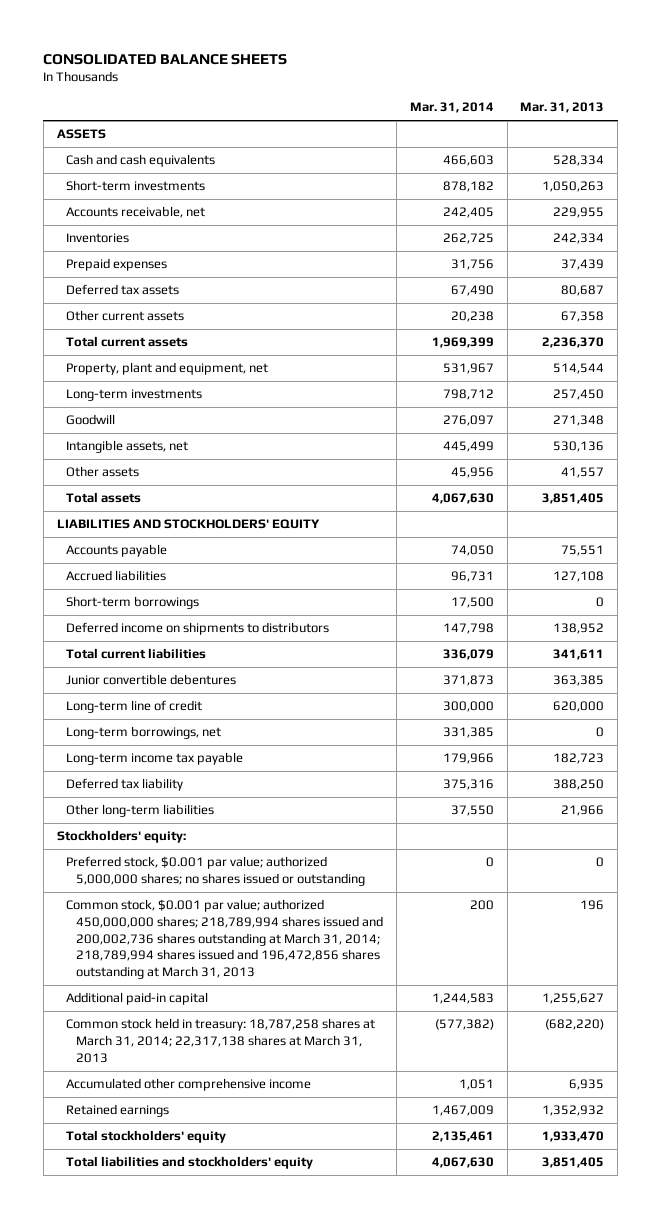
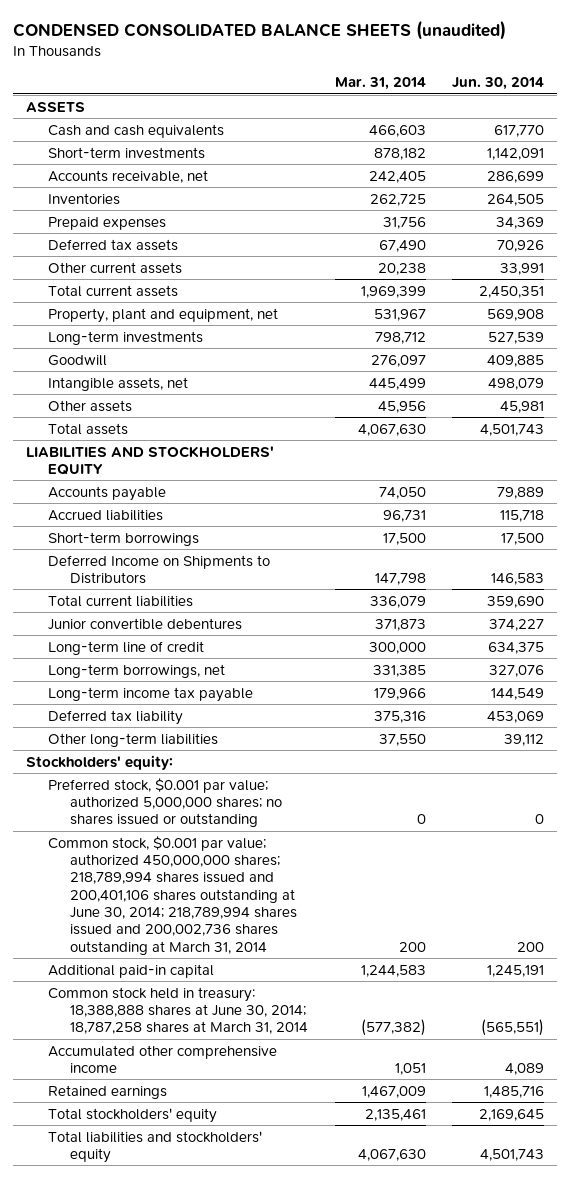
[43,53,288,65] CONSOLIDATED BALANCE SHEETS -> [12,19,506,40] CONDENSED CONSOLIDATED BALANCE SHEETS (unaudited)
[520,102,605,114] Mar. 31, 2013 -> none
none -> [452,77,545,91] Jun. 30, 2014
[66,622,330,636] Deferred income on shipments to distributors -> [48,554,271,584] Deferred Income on Shipments to Distributors
[66,899,384,980] Common stock, $0.001 par value; authorized 450,000,000 shares; 218,789,994 shares issued and 200,002,736 shares outstanding at March 31, 2014; 218,789,994 shares issued and 196,472,856 shares outstanding at March 31, 2013 -> [48,835,298,955] Common stock, $0.001 par value; authorized 450,000,000 shares; 218,789,994 shares issued and 200,401,106 shares outstanding at June 30, 2014; 218,789,994 shares issued and 200,002,736 shares outstanding at March 31, 2014
[66,1018,376,1063] Common stock held in treasury: 18,787,258 shares at March 31, 2014; 22,317,138 shares at March 31, 2013 -> [48,986,309,1035] Common stock held in treasury: 18,388,888 shares at June 30, 2014; 18,787,258 shares at March 31, 2014

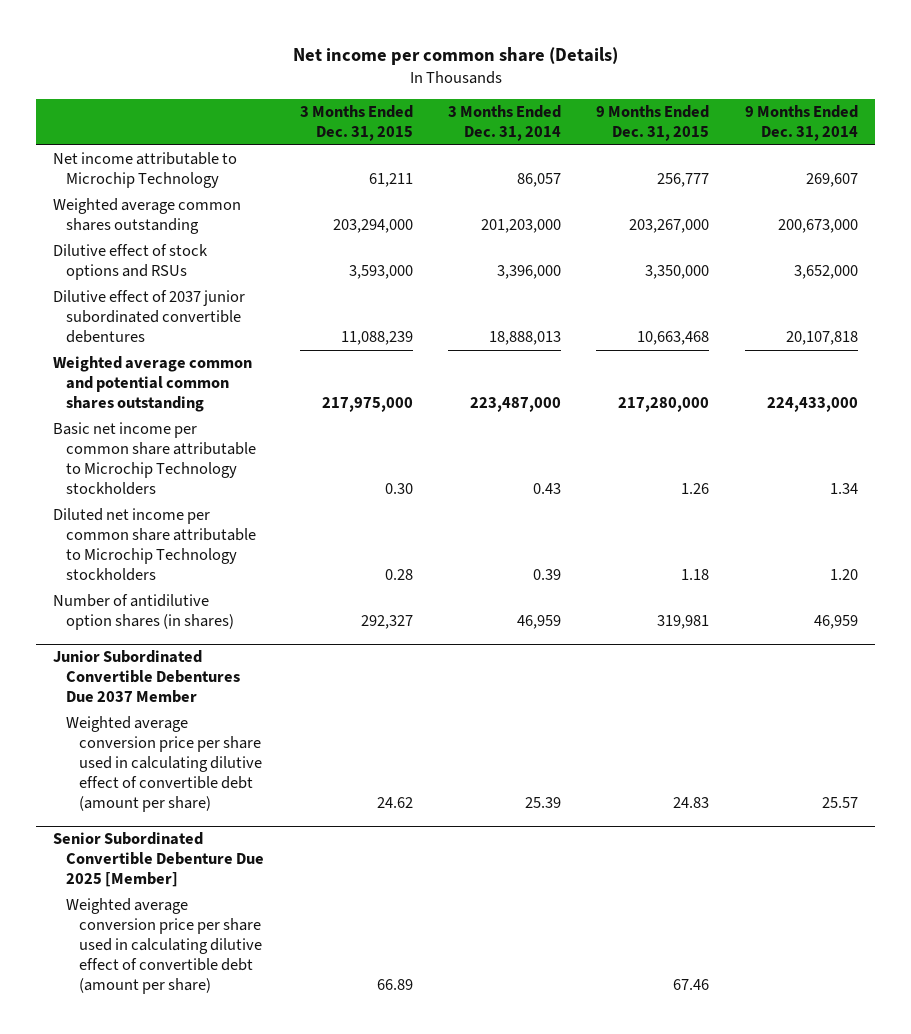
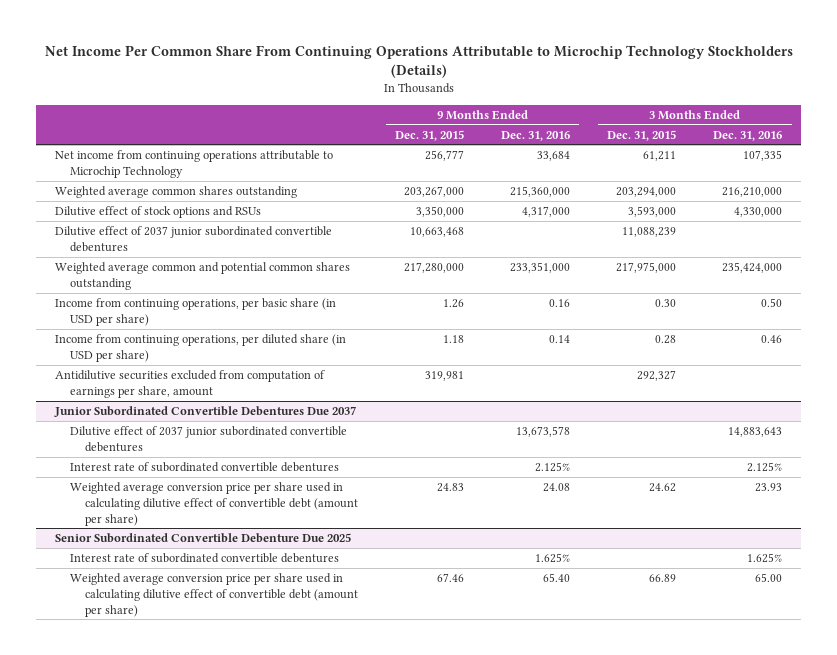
[292,46,618,65] Net income per common share (Details) -> [44,44,793,79] Net Income Per Common Share From Continuing Operations Attributable to Microchip Technology Stockholders (Details)
[447,105,561,142] 3 Months Ended Dec. 31, 2014 -> none
[744,105,858,142] 9 Months Ended Dec. 31, 2014 -> none
none -> [501,130,571,141] Dec. 31, 2016
none -> [713,130,783,141] Dec. 31, 2016
[53,152,238,189] Net income attributable to Microchip Technology -> [55,149,334,178] Net income from continuing operations attributable to Microchip Technology
[53,422,257,496] Basic net income per common share attributable to Microchip Technology stockholders -> [55,297,337,326] Income from continuing operations, per basic share (in USD per share)
[53,508,257,582] Diluted net income per common share attributable to Microchip Technology stockholders -> [55,333,347,362] Income from continuing operations, per diluted share (in USD per share)
[53,594,235,631] Number of antidilutive option shares (in shares) -> [55,369,326,398] Antidilutive securities excluded from computation of earnings per share, amount
[53,650,241,704] Junior Subordinated Convertible Debentures Due 2037 Member -> [54,405,357,417] Junior Subordinated Convertible Debentures Due 2037
none -> [69,425,347,452] Dilutive effect of 2037 junior subordinated convertible debentures
none -> [69,461,339,472] Interest rate of subordinated convertible debentures
[53,832,265,888] Senior Subordinated Convertible Debenture Due 2025 [Member] -> [55,532,352,543] Senior Subordinated Convertible Debenture Due 2025
none -> [69,552,339,563] Interest rate of subordinated convertible debentures

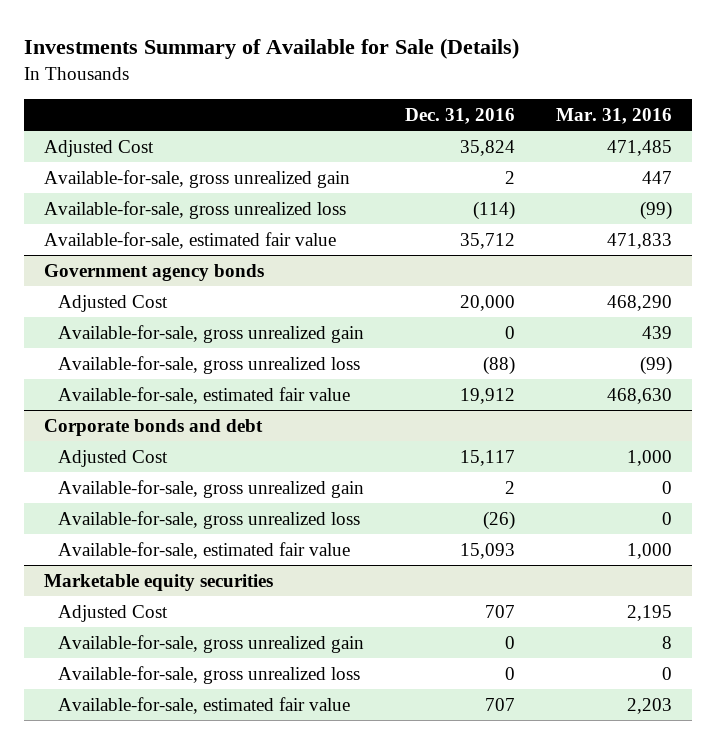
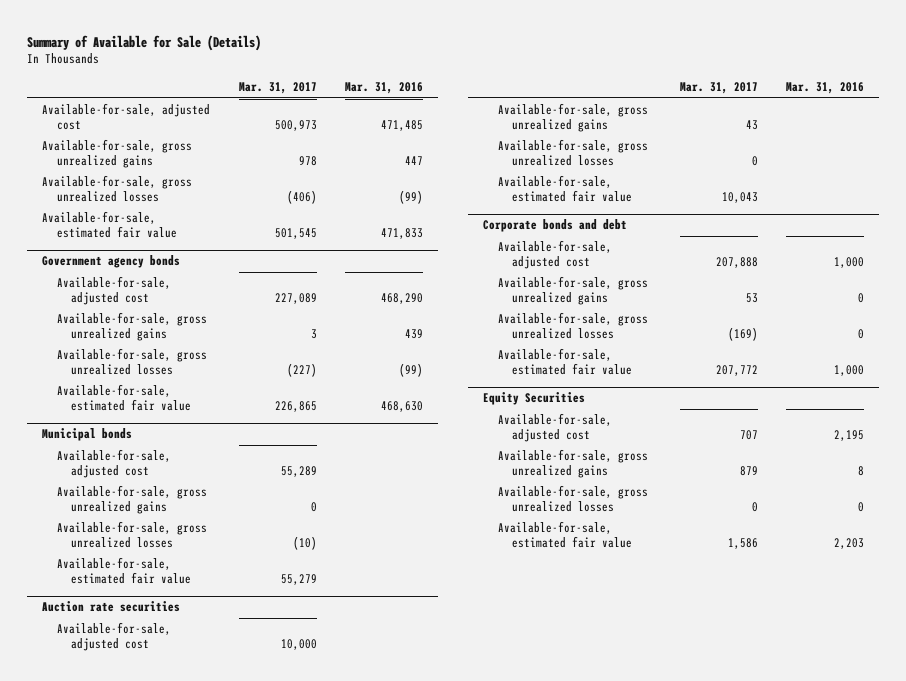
[24,37,520,59] Investments Summary of Available for Sale (Details) -> [27,34,262,51] Summary of Available for Sale (Details)
[405,108,516,125] Dec. 31, 2016 -> none
none -> [238,81,317,94] Mar. 31, 2017
[44,139,155,157] Adjusted Cost -> [41,103,210,130] Available-for-sale, adjusted cost
[44,169,351,188] Available-for-sale, gross unrealized gain -> [41,139,192,168] Available-for-sale, gross unrealized gains
[44,200,347,219] Available-for-sale, gross unrealized loss -> [41,175,192,202] Available-for-sale, gross unrealized losses
[58,294,169,312] Adjusted Cost -> [56,276,171,305] Available-for-sale, adjusted cost
[58,324,365,343] Available-for-sale, gross unrealized gain -> [56,312,207,341] Available-for-sale, gross unrealized gains
[58,355,361,374] Available-for-sale, gross unrealized loss -> [56,348,207,375] Available-for-sale, gross unrealized losses
none -> [41,428,132,442] Municipal bonds
none -> [56,449,171,478] Available-for-sale, adjusted cost
none -> [56,485,207,514] Available-for-sale, gross unrealized gains
none -> [56,521,207,548] Available-for-sale, gross unrealized losses
none -> [56,557,192,584] Available-for-sale, estimated fair value
none -> [41,601,180,613] Auction rate securities
none -> [56,622,171,651] Available-for-sale, adjusted cost
none -> [497,103,648,132] Available-for-sale, gross unrealized gains
none -> [497,139,648,166] Available-for-sale, gross unrealized losses
none -> [497,175,633,202] Available-for-sale, estimated fair value
[58,449,169,467] Adjusted Cost -> [497,240,612,269] Available-for-sale, adjusted cost
[58,479,365,498] Available-for-sale, gross unrealized gain -> [497,276,648,305] Available-for-sale, gross unrealized gains
[58,510,361,529] Available-for-sale, gross unrealized loss -> [497,312,648,339] Available-for-sale, gross unrealized losses
[44,573,274,591] Marketable equity securities -> [482,392,585,406] Equity Securities
[58,604,169,622] Adjusted Cost -> [497,413,612,442] Available-for-sale, adjusted cost
[58,634,365,653] Available-for-sale, gross unrealized gain -> [497,449,648,478] Available-for-sale, gross unrealized gains
[58,665,361,684] Available-for-sale, gross unrealized loss -> [497,485,648,512] Available-for-sale, gross unrealized losses

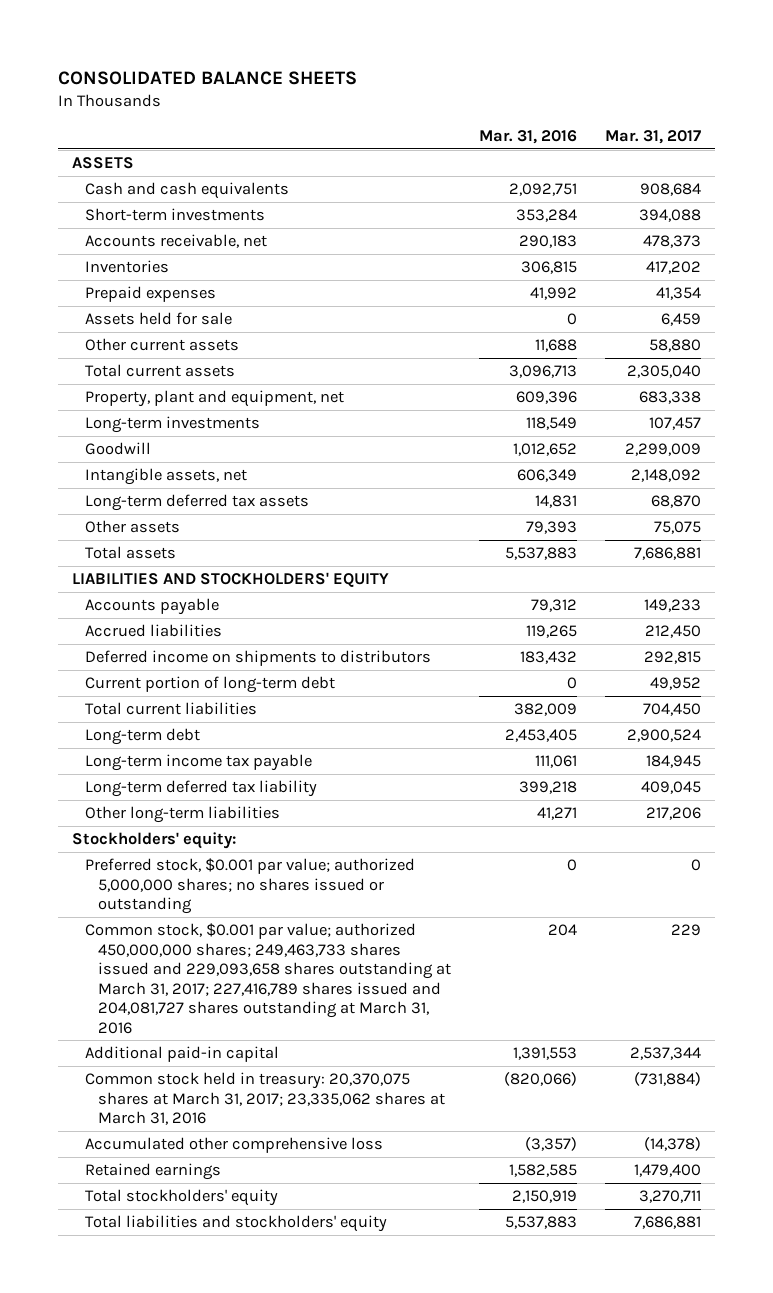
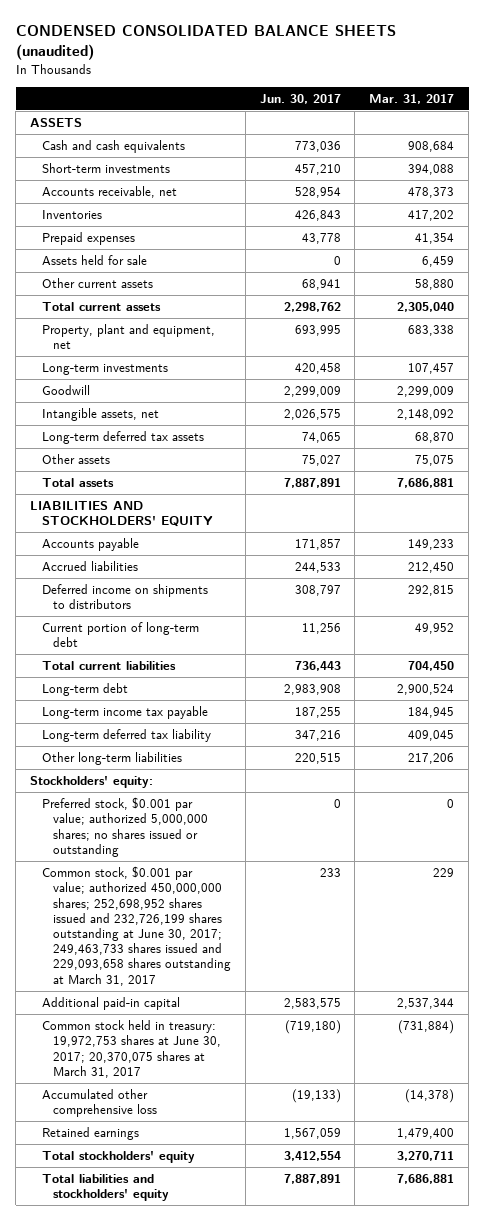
[57,70,357,85] CONSOLIDATED BALANCE SHEETS -> [15,24,396,61] CONDENSED CONSOLIDATED BALANCE SHEETS (unaudited)
[479,130,578,145] Mar. 31, 2016 -> none
none -> [259,93,341,104] Jun. 30, 2017
[84,923,451,1034] Common stock, $0.001 par value; authorized 450,000,000 shares; 249,463,733 shares issued and 229,093,658 shares outstanding at March 31, 2017; 227,416,789 shares issued and 204,081,727 shares outstanding at March 31, 2016 -> [41,866,231,986] Common stock, $0.001 par value; authorized 450,000,000 shares; 252,698,952 shares issued and 232,726,199 shares outstanding at June 30, 2017; 249,463,733 shares issued and 229,093,658 shares outstanding at March 31, 2017
[84,1072,445,1126] Common stock held in treasury: 20,370,075 shares at March 31, 2017; 23,335,062 shares at March 31, 2016 -> [41,1020,221,1078] Common stock held in treasury: 19,972,753 shares at June 30, 2017; 20,370,075 shares at March 31, 2017

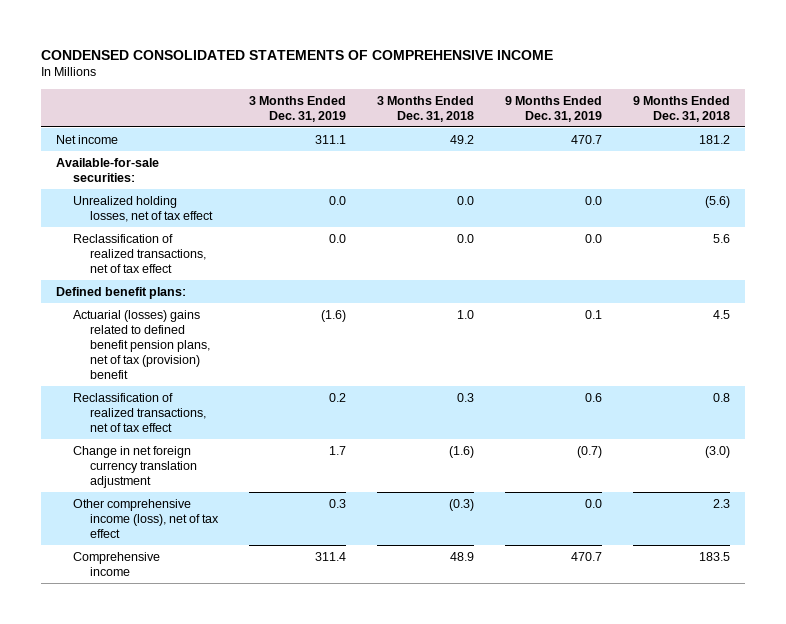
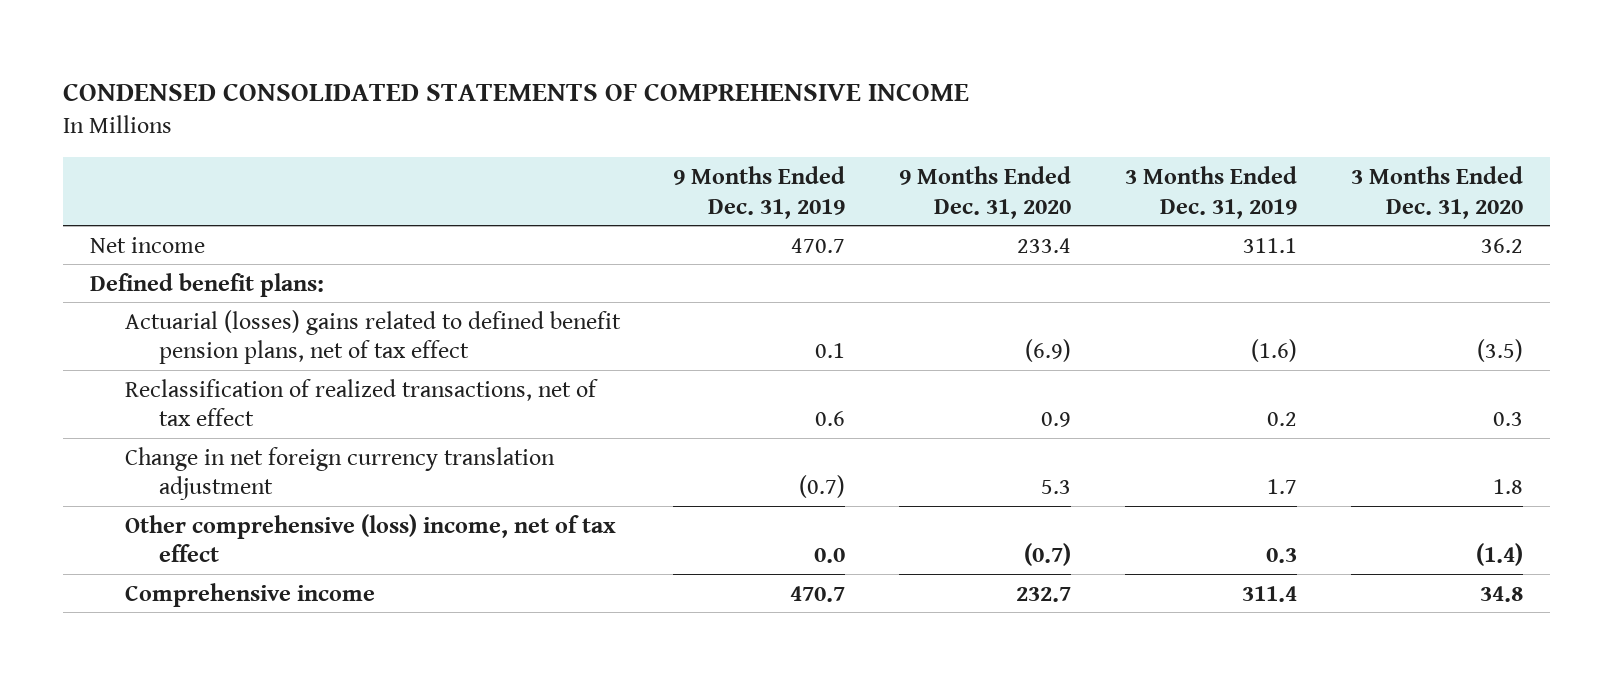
[376,95,474,122] 3 Months Ended Dec. 31, 2018 -> none
[632,95,730,122] 9 Months Ended Dec. 31, 2018 -> none
none -> [899,165,1072,219] 9 Months Ended Dec. 31, 2020
none -> [1350,165,1523,219] 3 Months Ended Dec. 31, 2020
[56,157,160,182] Available-for-sale securities: -> none
[72,195,213,222] Unrealized holding losses, net of tax effect -> none
[72,233,206,273] Reclassification of realized transactions, net of tax effect -> none
[72,309,210,380] Actuarial (losses) gains related to defined benefit pension plans, net of tax (provision) benefit -> [124,309,621,365] Actuarial (losses) gains related to defined benefit pension plans, net of tax effect
[72,498,219,538] Other comprehensive income (loss), net of tax effect -> [124,513,616,563] Other comprehensive (loss) income, net of tax effect

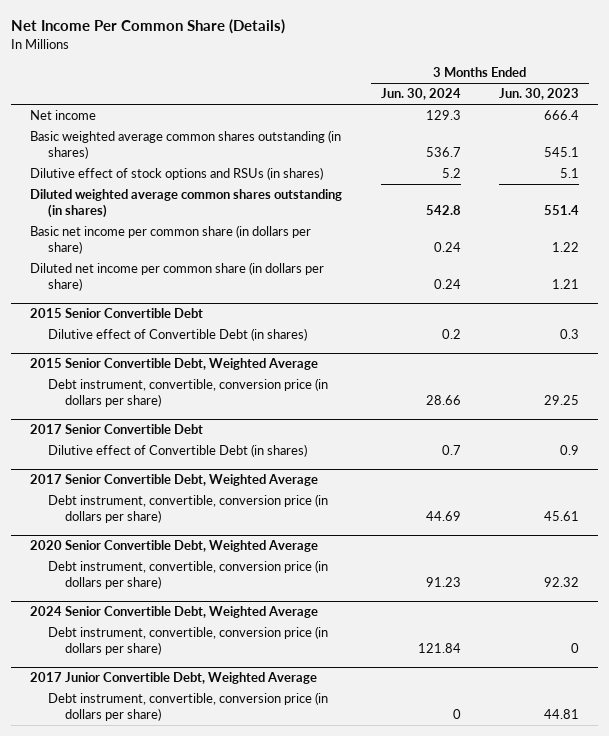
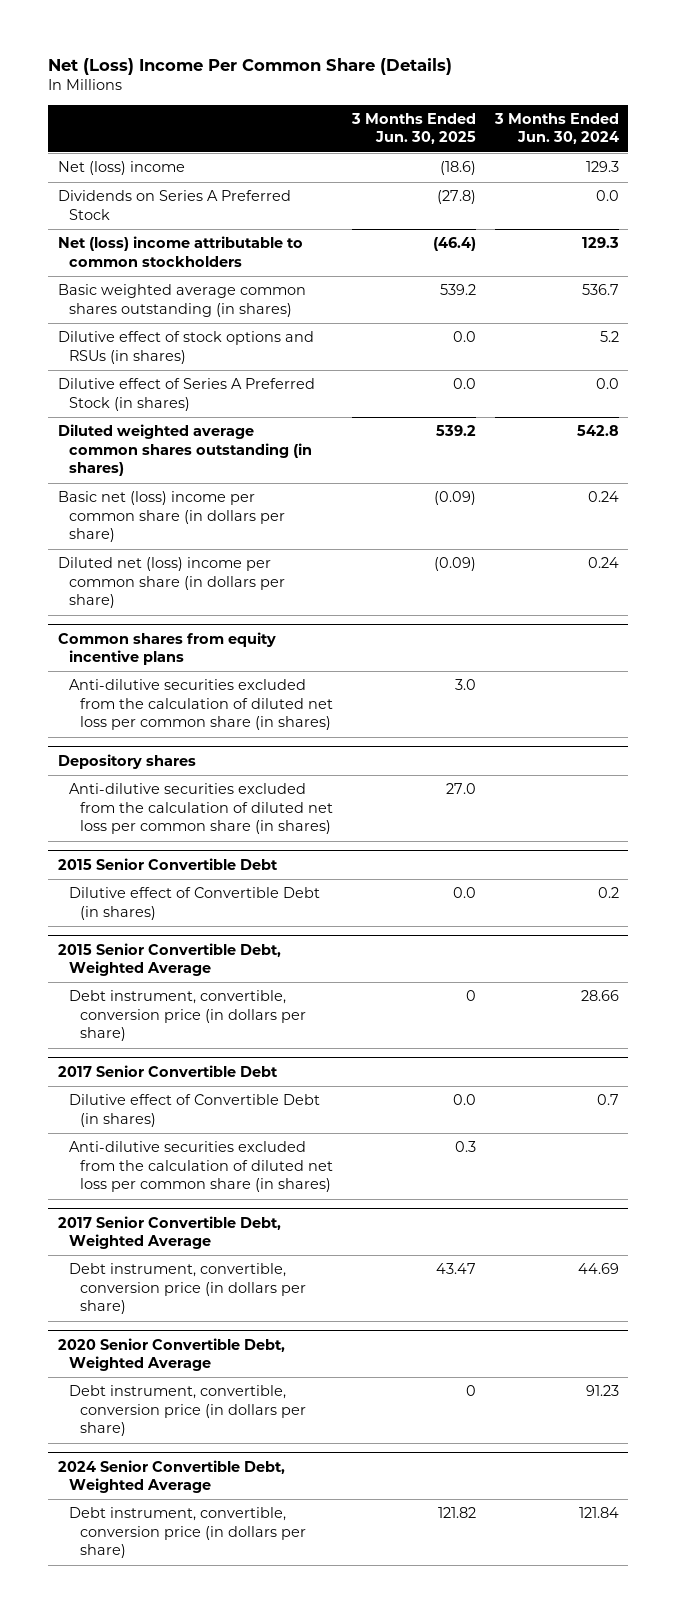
[11,19,286,35] Net Income Per Common Share (Details) -> [48,57,453,75] Net (Loss) Income Per Common Share (Details)
[499,88,580,101] Jun. 30, 2023 -> none
none -> [350,112,476,145] 3 Months Ended Jun. 30, 2025
[30,110,97,121] Net income -> [57,161,185,176] Net (loss) income
none -> [57,190,291,220] Dividends on Series A Preferred Stock
none -> [57,236,303,267] Net (loss) income attributable to common stockholders
none -> [57,378,315,411] Dilutive effect of Series A Preferred Stock (in shares)
[30,225,312,255] Basic net income per common share (in dollars per share) -> [57,491,285,543] Basic net (loss) income per common share (in dollars per share)
[30,262,325,292] Diluted net income per common share (in dollars per share) -> [57,557,285,609] Diluted net (loss) income per common share (in dollars per share)
none -> [57,631,276,666] Common shares from equity incentive plans
none -> [68,679,333,731] Anti-dilutive securities excluded from the calculation of diluted net loss per common share (in shares)
none -> [57,753,196,769] Depository shares
none -> [68,783,333,835] Anti-dilutive securities excluded from the calculation of diluted net loss per common share (in shares)
none -> [68,1141,333,1193] Anti-dilutive securities excluded from the calculation of diluted net loss per common share (in shares)
[30,672,318,685] 2017 Junior Convertible Debt, Weighted Average -> none
[47,692,328,722] Debt instrument, convertible, conversion price (in dollars per share) -> none

